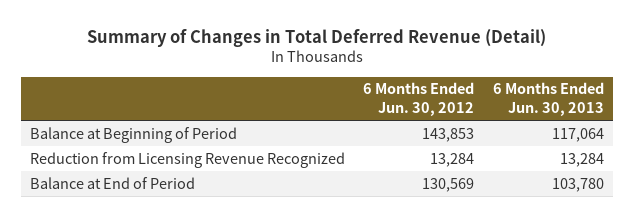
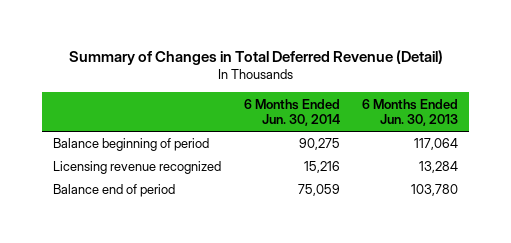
[363,82,475,116] 6 Months Ended Jun. 30, 2012 -> none
none -> [243,98,340,127] 6 Months Ended Jun. 30, 2014
[29,126,237,143] Balance at Beginning of Period -> [52,138,209,152] Balance beginning of period
[29,151,345,168] Reduction from Licensing Revenue Recognized -> [52,161,221,175] Licensing revenue recognized
[29,176,195,189] Balance at End of Period -> [52,184,175,198] Balance end of period

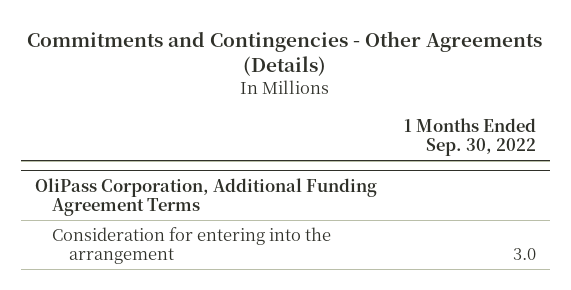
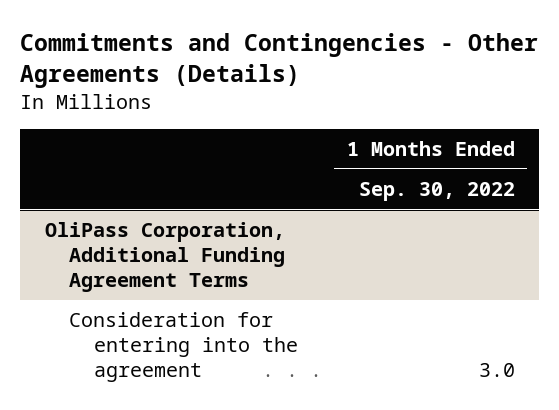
[51,227,331,265] Consideration for entering into the arrangement -> [69,312,298,383] Consideration for entering into the agreement

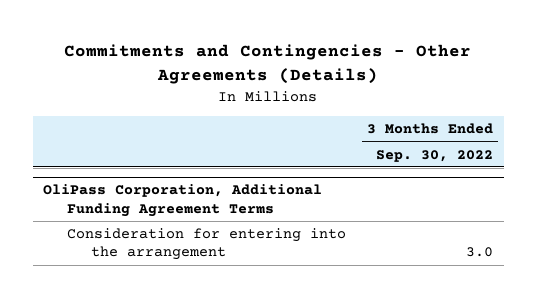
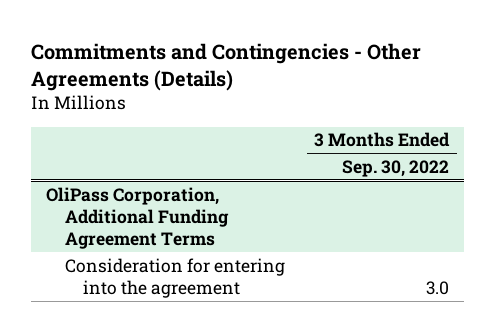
[67,228,347,261] Consideration for entering into the arrangement -> [64,257,285,298] Consideration for entering into the agreement

